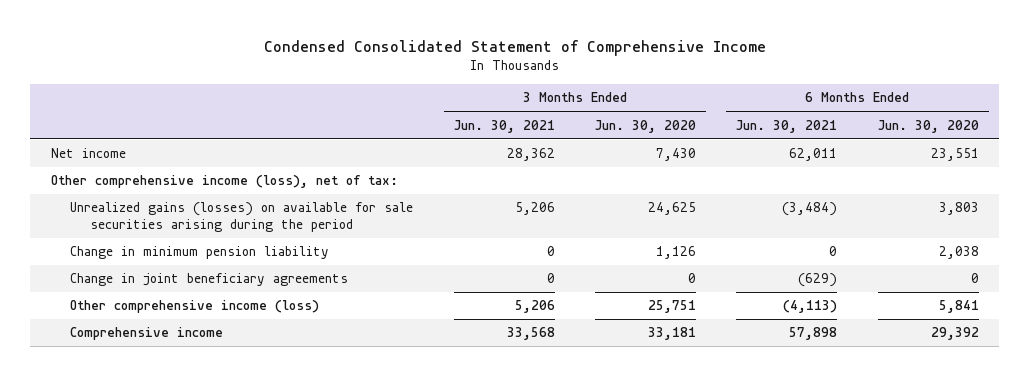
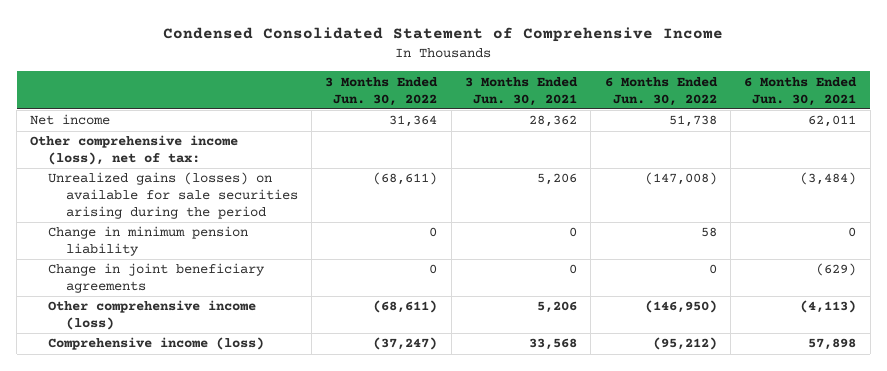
[594,119,696,133] Jun. 30, 2020 -> none
[877,119,979,133] Jun. 30, 2020 -> none
none -> [325,76,439,106] 3 Months Ended Jun. 30, 2022
none -> [604,76,718,106] 6 Months Ended Jun. 30, 2022
[70,327,224,341] Comprehensive income -> [47,337,264,351] Comprehensive income (loss)

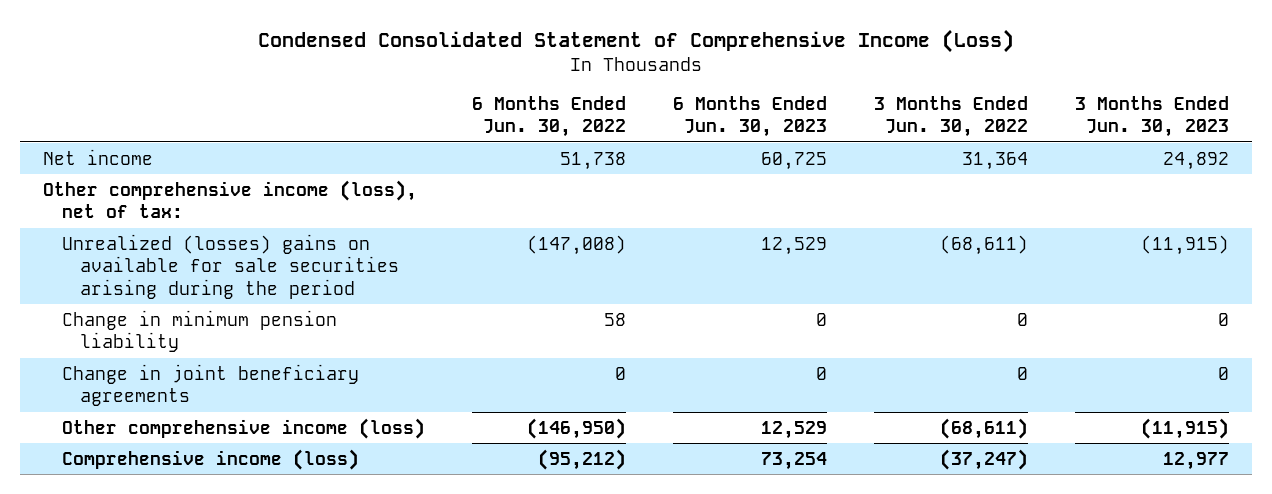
[163,27,724,43] Condensed Consolidated Statement of Comprehensive Income -> [258,28,1015,53] Condensed Consolidated Statement of Comprehensive Income (Loss)
[464,76,578,106] 3 Months Ended Jun. 30, 2021 -> none
[744,76,858,106] 6 Months Ended Jun. 30, 2021 -> none
none -> [672,95,827,138] 6 Months Ended Jun. 30, 2023
none -> [1074,95,1229,138] 3 Months Ended Jun. 30, 2023
[47,172,298,220] Unrealized gains (losses) on available for sale securities arising during the period -> [61,233,400,300] Unrealized (losses) gains on available for sale securities arising during the period

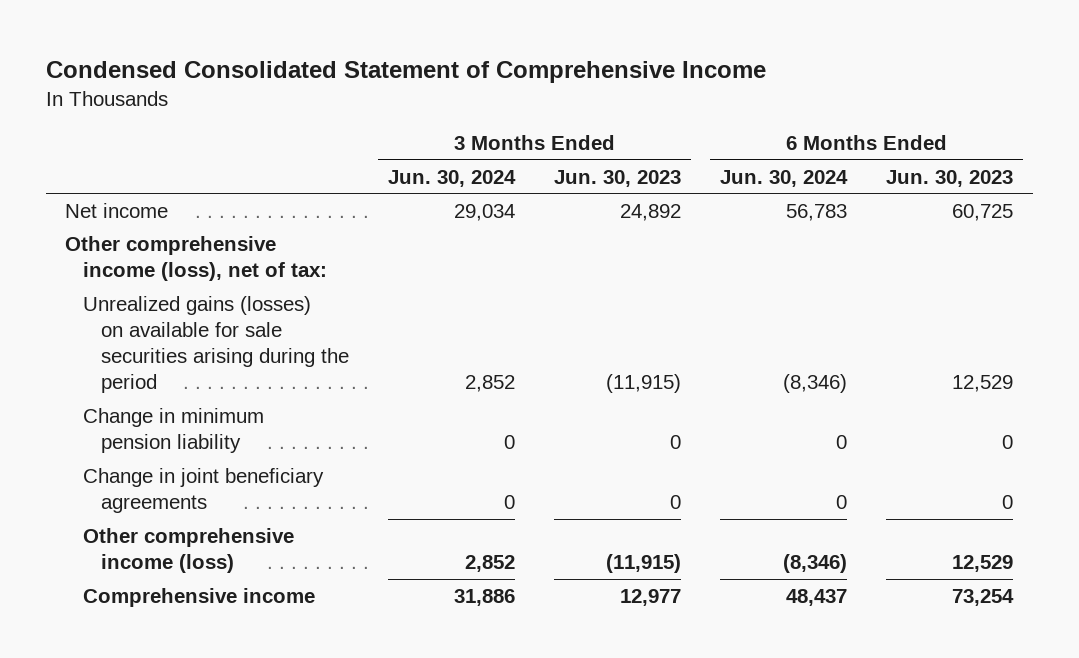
[258,28,1015,53] Condensed Consolidated Statement of Comprehensive Income (Loss) -> [45,60,766,83] Condensed Consolidated Statement of Comprehensive Income
[471,95,626,138] 6 Months Ended Jun. 30, 2022 -> none
[873,95,1028,138] 3 Months Ended Jun. 30, 2022 -> none
none -> [388,169,517,187] Jun. 30, 2024
none -> [720,169,849,187] Jun. 30, 2024
[61,233,400,300] Unrealized (losses) gains on available for sale securities arising during the period -> [83,295,350,394] Unrealized gains (losses) on available for sale securities arising during the period
[61,448,359,470] Comprehensive income (loss) -> [83,587,316,607] Comprehensive income

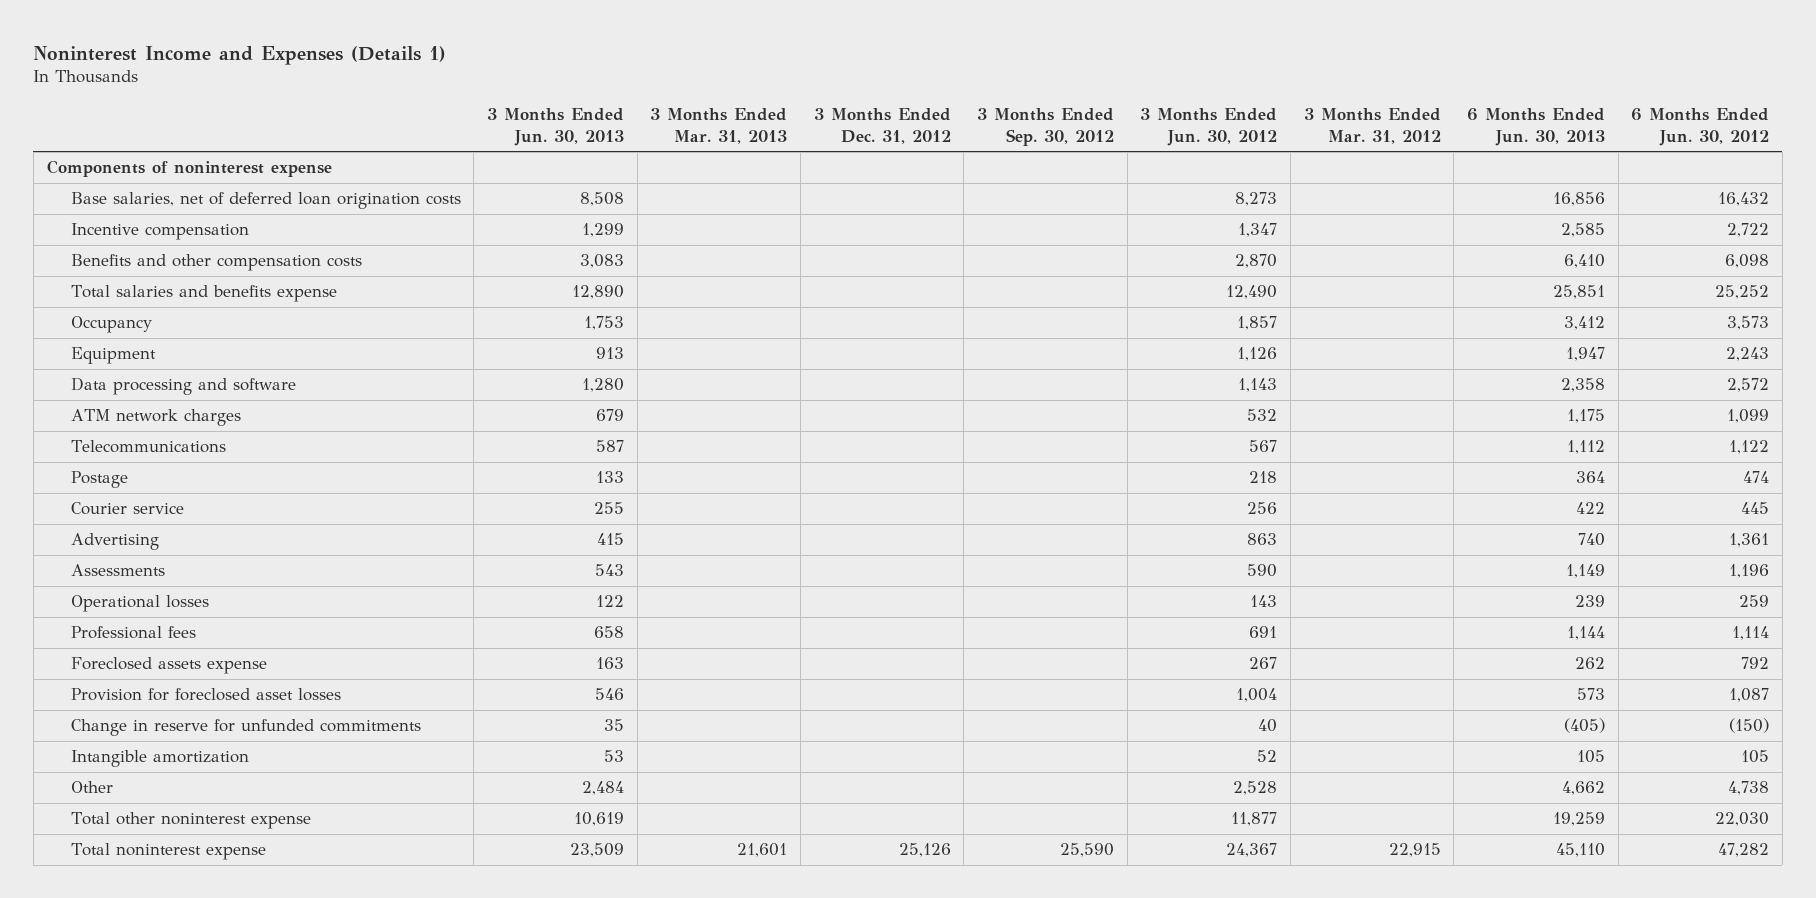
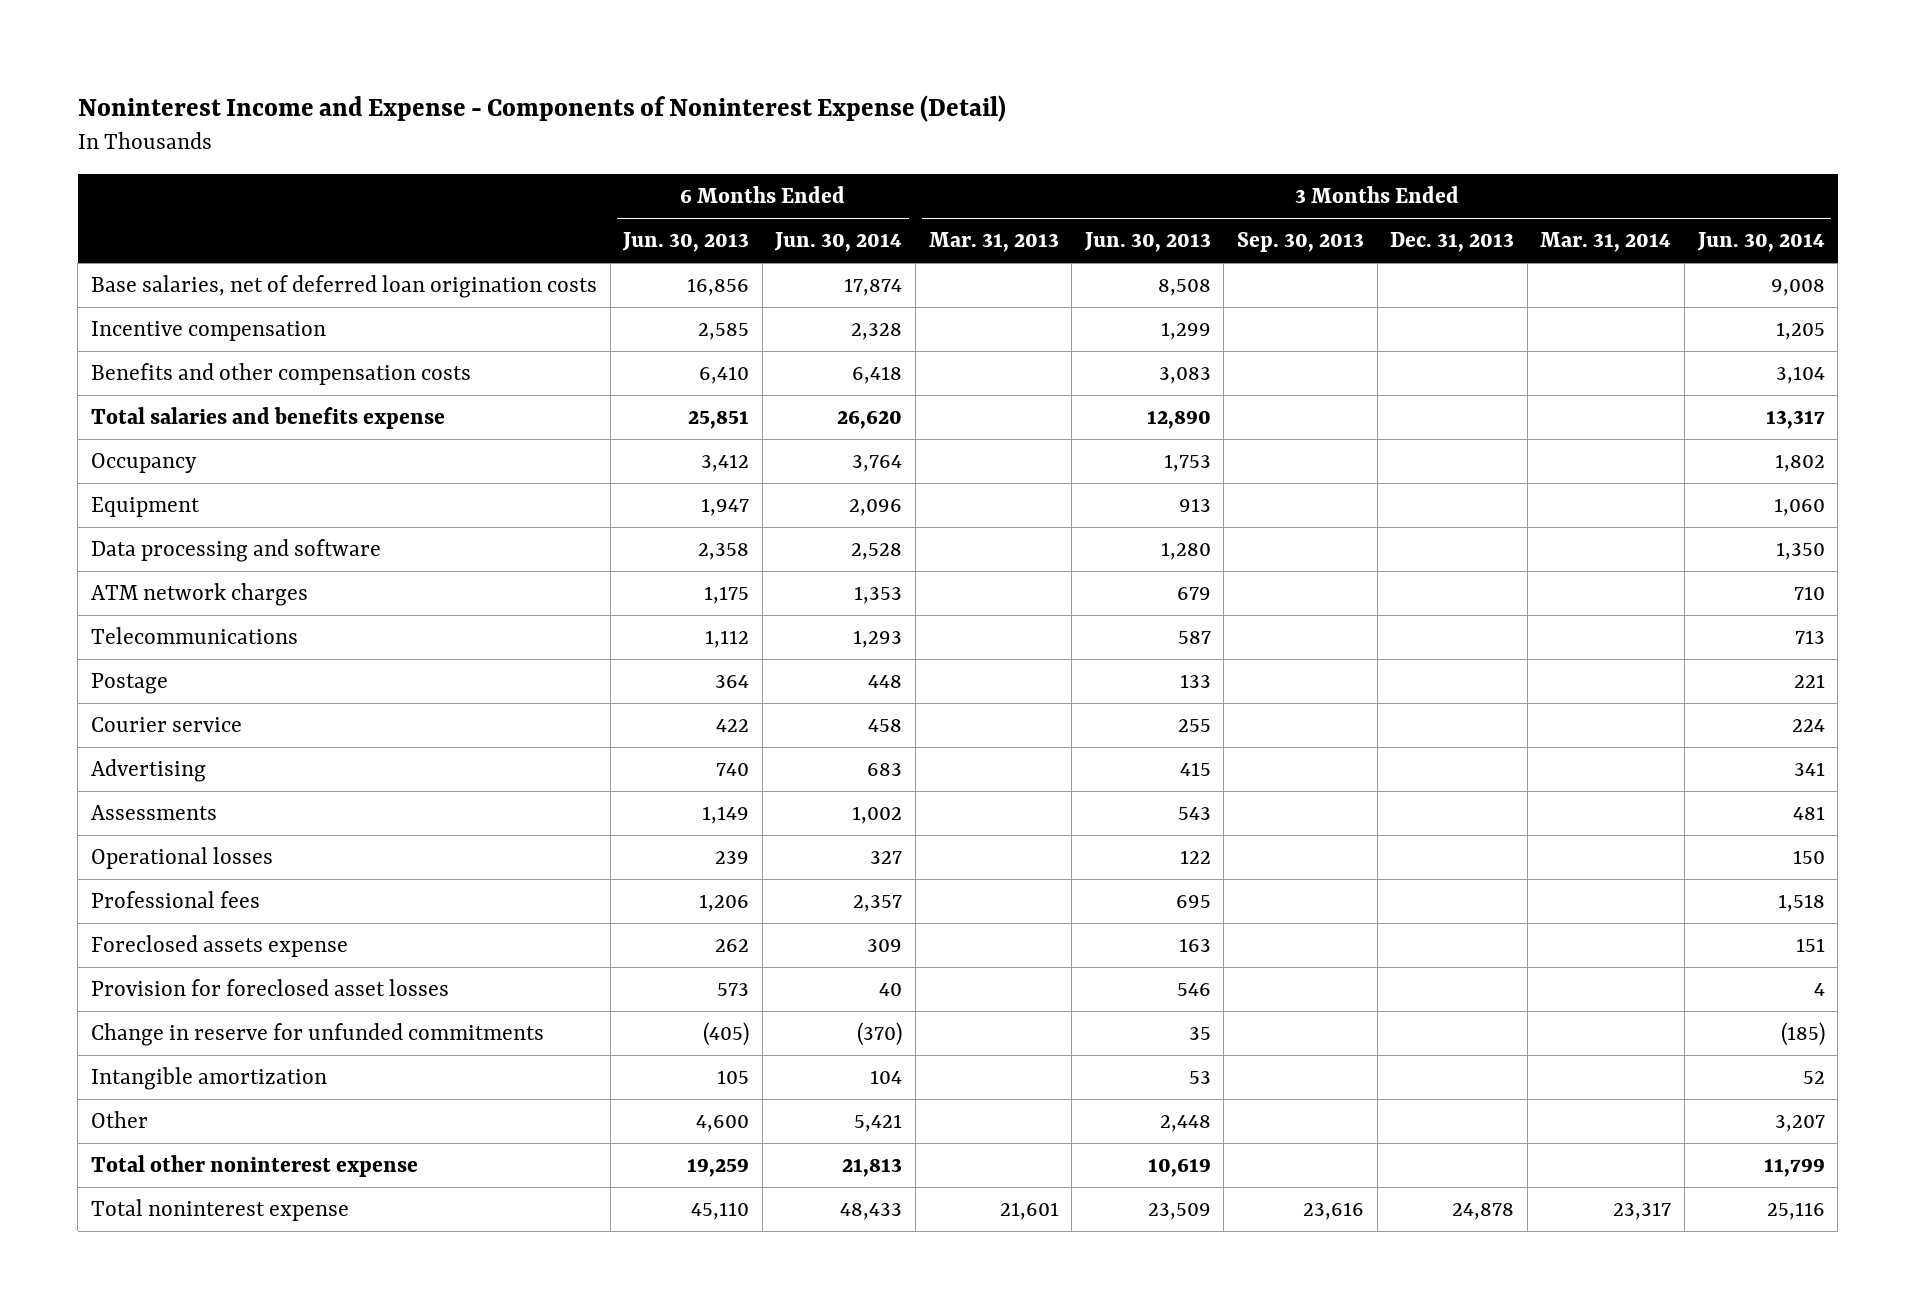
[33,45,447,65] Noninterest Income and Expenses (Details 1) -> [77,95,1006,123] Noninterest Income and Expense - Components of Noninterest Expense (Detail)
[813,108,951,144] 3 Months Ended Dec. 31, 2012 -> none
[976,108,1114,146] 3 Months Ended Sep. 30, 2012 -> none
[1140,108,1278,146] 3 Months Ended Jun. 30, 2012 -> none
[1303,108,1441,144] 3 Months Ended Mar. 31, 2012 -> none
[1631,108,1770,146] 6 Months Ended Jun. 30, 2012 -> none
none -> [774,232,903,253] Jun. 30, 2014
none -> [1236,232,1364,253] Sep. 30, 2013
none -> [1390,232,1515,253] Dec. 31, 2013
none -> [1540,232,1672,253] Mar. 31, 2014
none -> [1696,232,1825,253] Jun. 30, 2014
[46,160,332,178] Components of noninterest expense -> none
[593,626,624,639] 658 -> [1175,895,1211,909] 695
[1566,626,1605,641] 1,144 -> [699,894,750,913] 1,206
[581,781,624,796] 2,484 -> [1159,1115,1211,1133] 2,448
[1561,781,1605,796] 4,662 -> [696,1115,750,1133] 4,600

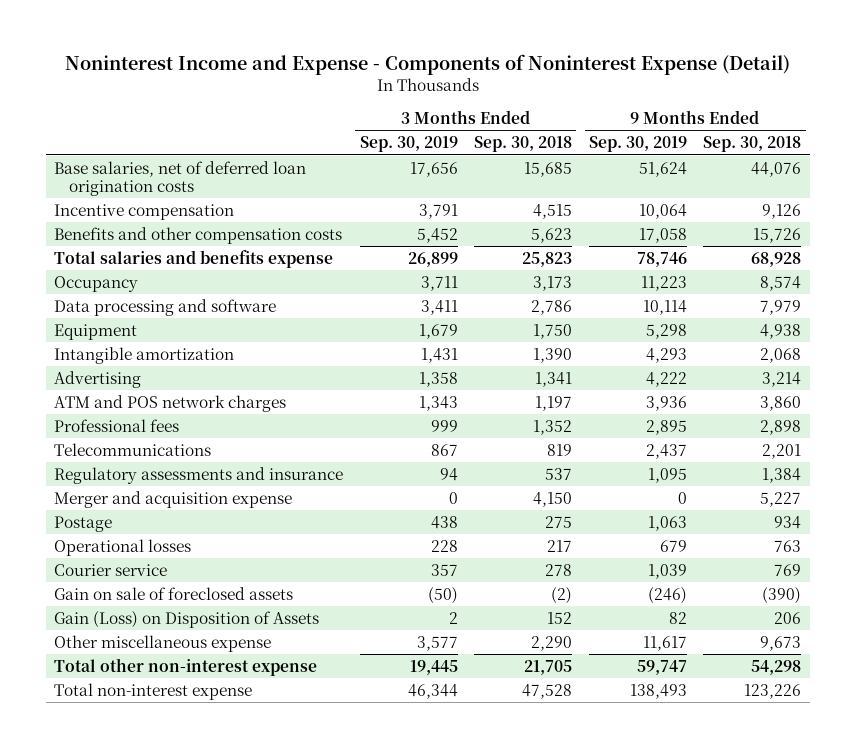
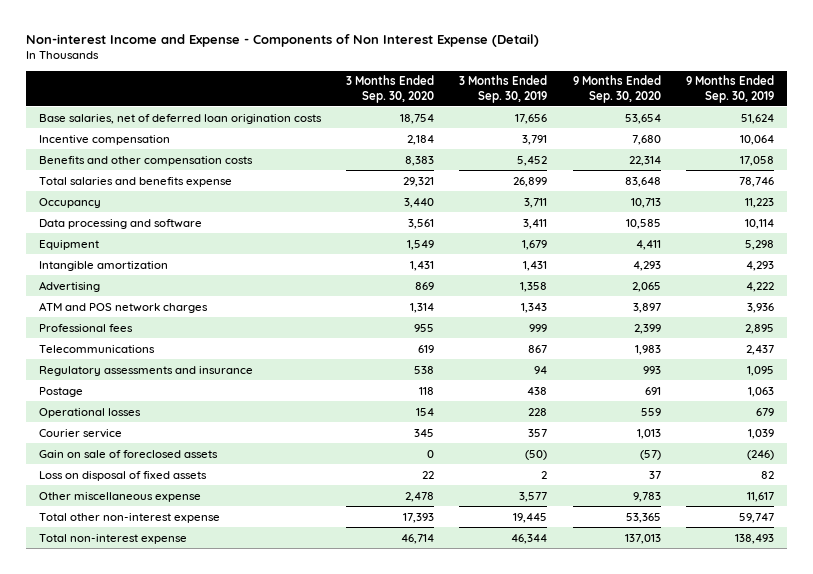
[64,53,790,75] Noninterest Income and Expense - Components of Noninterest Expense (Detail) -> [25,33,539,47] Non-interest Income and Expense - Components of Non Interest Expense (Detail)
[474,136,573,153] Sep. 30, 2018 -> none
[703,136,802,153] Sep. 30, 2018 -> none
none -> [346,75,435,103] 3 Months Ended Sep. 30, 2020
none -> [572,75,661,103] 9 Months Ended Sep. 30, 2020
[53,490,292,508] Merger and acquisition expense -> none
[53,610,319,628] Gain (Loss) on Disposition of Assets -> [38,470,207,481] Loss on disposal of fixed assets

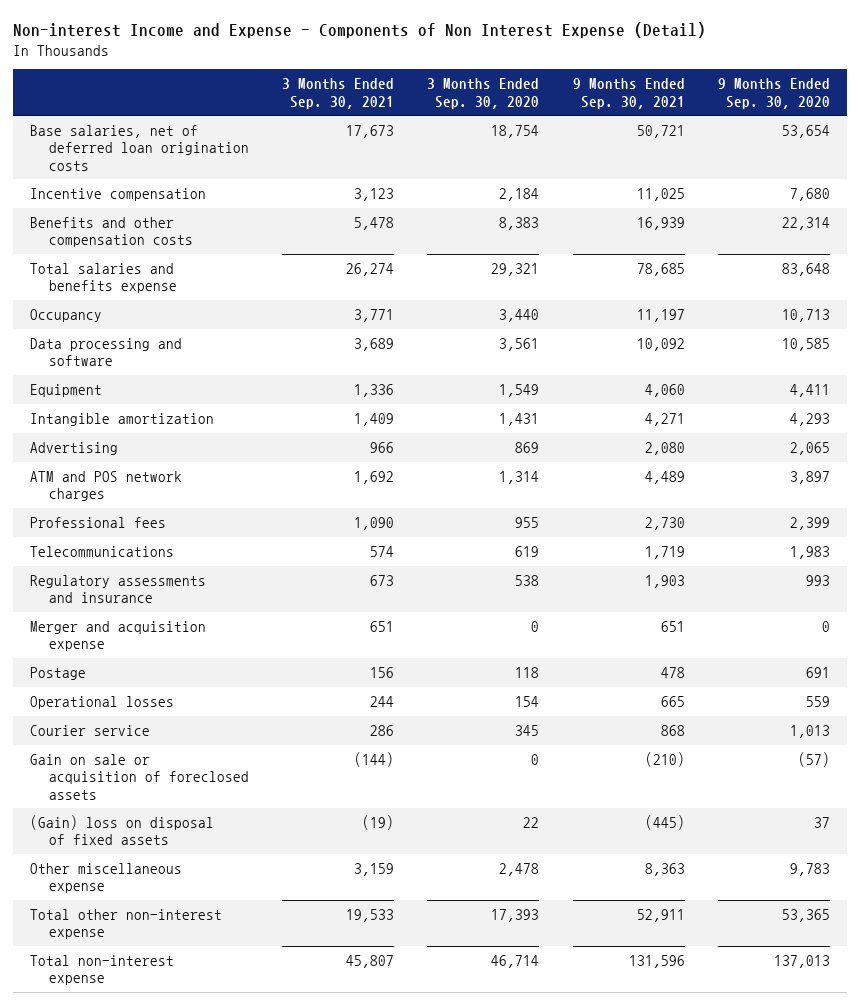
[459,75,548,103] 3 Months Ended Sep. 30, 2019 -> none
[686,75,775,103] 9 Months Ended Sep. 30, 2019 -> none
none -> [282,78,395,109] 3 Months Ended Sep. 30, 2021
none -> [572,78,685,109] 9 Months Ended Sep. 30, 2021
none -> [29,621,206,652] Merger and acquisition expense
[38,449,218,458] Gain on sale of foreclosed assets -> [29,754,249,800] Gain on sale or acquisition of foreclosed assets
[38,470,207,481] Loss on disposal of fixed assets -> [29,815,214,846] (Gain) loss on disposal of fixed assets

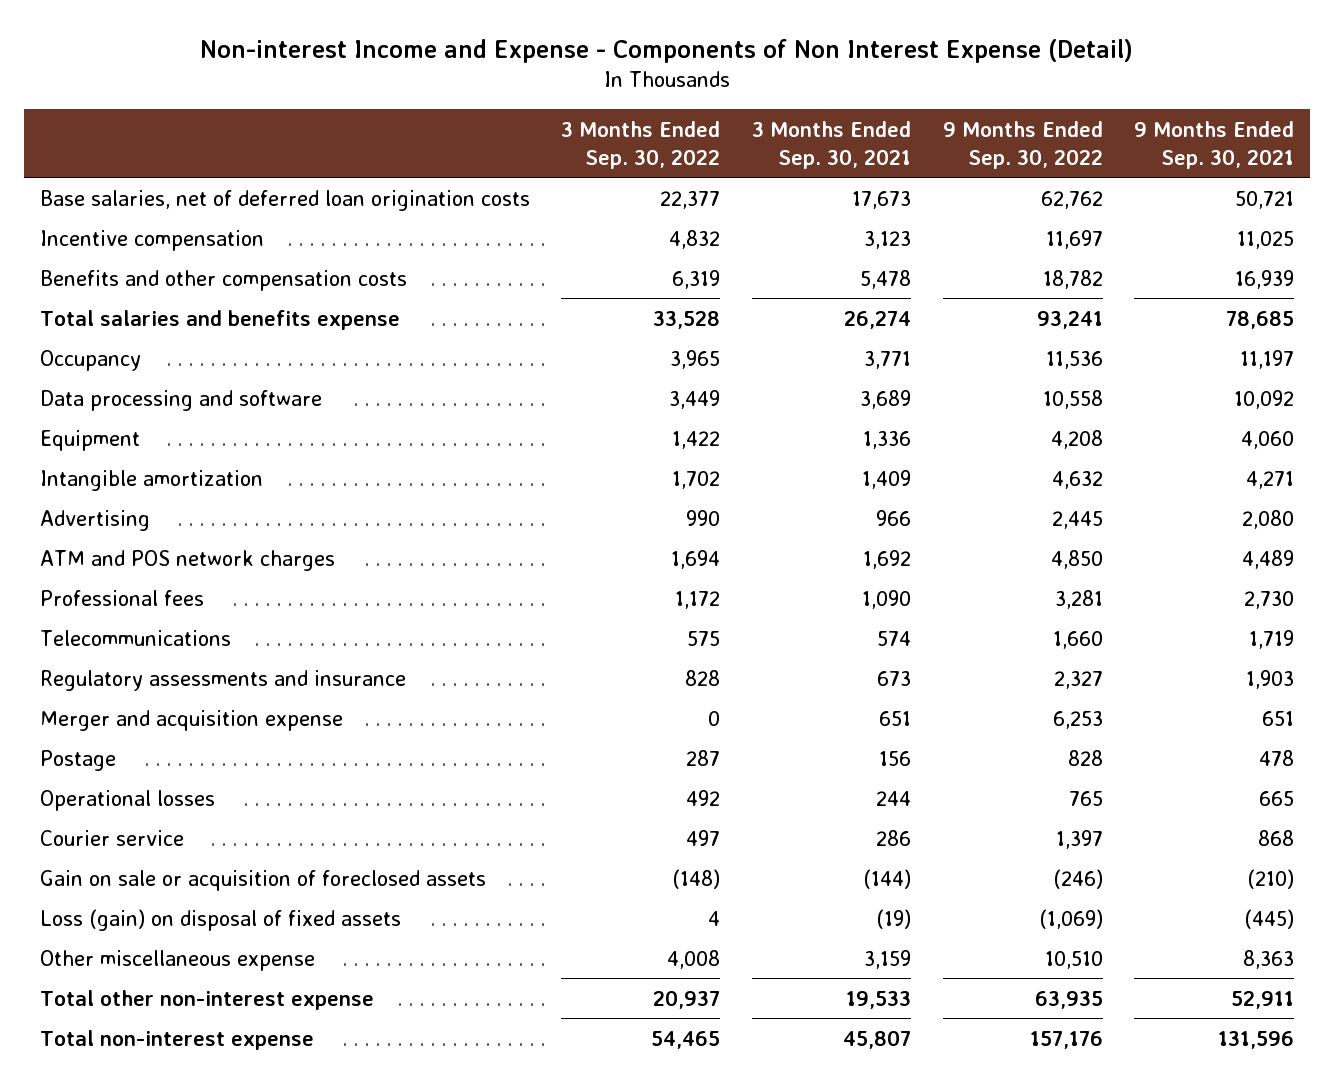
[427,78,540,109] 3 Months Ended Sep. 30, 2020 -> none
[718,78,831,109] 9 Months Ended Sep. 30, 2020 -> none
none -> [561,120,721,169] 3 Months Ended Sep. 30, 2022
none -> [942,120,1103,169] 9 Months Ended Sep. 30, 2022
[29,815,214,846] (Gain) loss on disposal of fixed assets -> [39,908,401,931] Loss (gain) on disposal of fixed assets

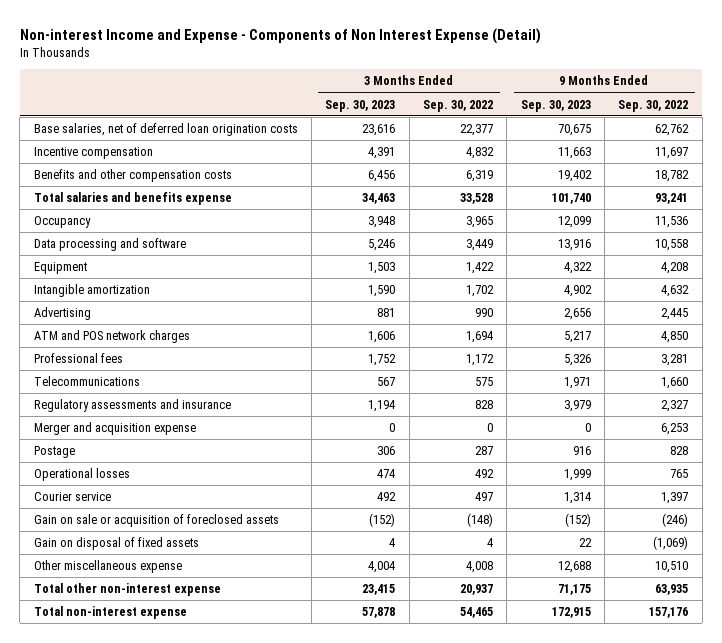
[751,120,911,169] 3 Months Ended Sep. 30, 2021 -> none
[1134,120,1295,169] 9 Months Ended Sep. 30, 2021 -> none
none -> [325,99,396,112] Sep. 30, 2023
none -> [520,99,591,112] Sep. 30, 2023
[39,908,401,931] Loss (gain) on disposal of fixed assets -> [33,537,199,551] Gain on disposal of fixed assets

